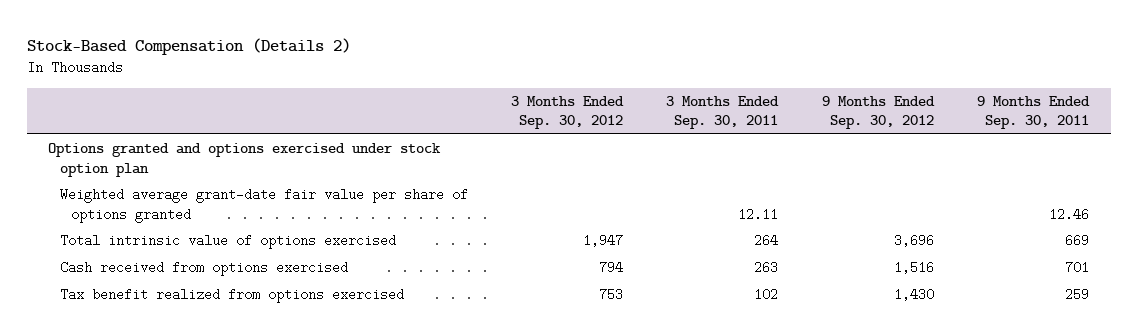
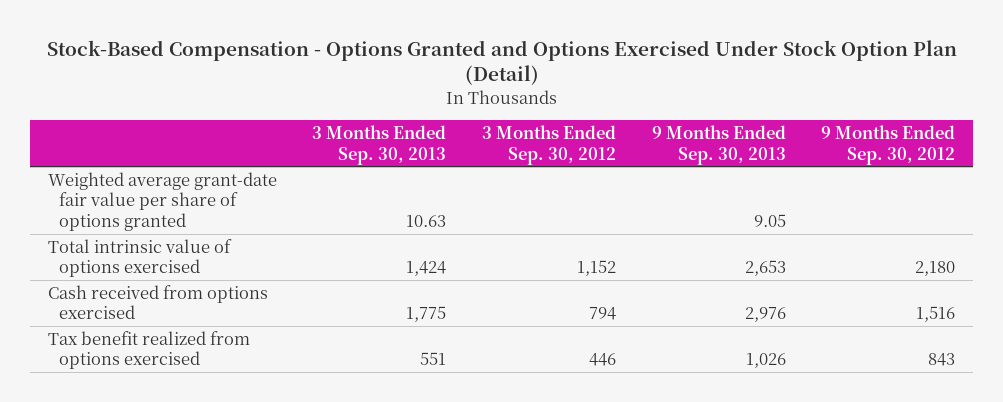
[26,37,351,55] Stock-Based Compensation (Details 2) -> [46,39,957,86] Stock-Based Compensation - Options Granted and Options Exercised Under Stock Option Plan (Detail)
[666,95,780,130] 3 Months Ended Sep. 30, 2011 -> none
[976,95,1090,130] 9 Months Ended Sep. 30, 2011 -> none
none -> [312,125,447,165] 3 Months Ended Sep. 30, 2013
none -> [651,125,786,165] 9 Months Ended Sep. 30, 2013
[48,143,442,177] Options granted and options exercised under stock option plan -> none
[583,234,624,248] 1,947 -> [577,260,617,277] 1,152
[893,234,934,248] 3,696 -> [915,261,956,277] 2,180
[599,288,624,302] 753 -> [589,353,617,367] 446
[893,288,934,302] 1,430 -> [928,353,956,367] 843

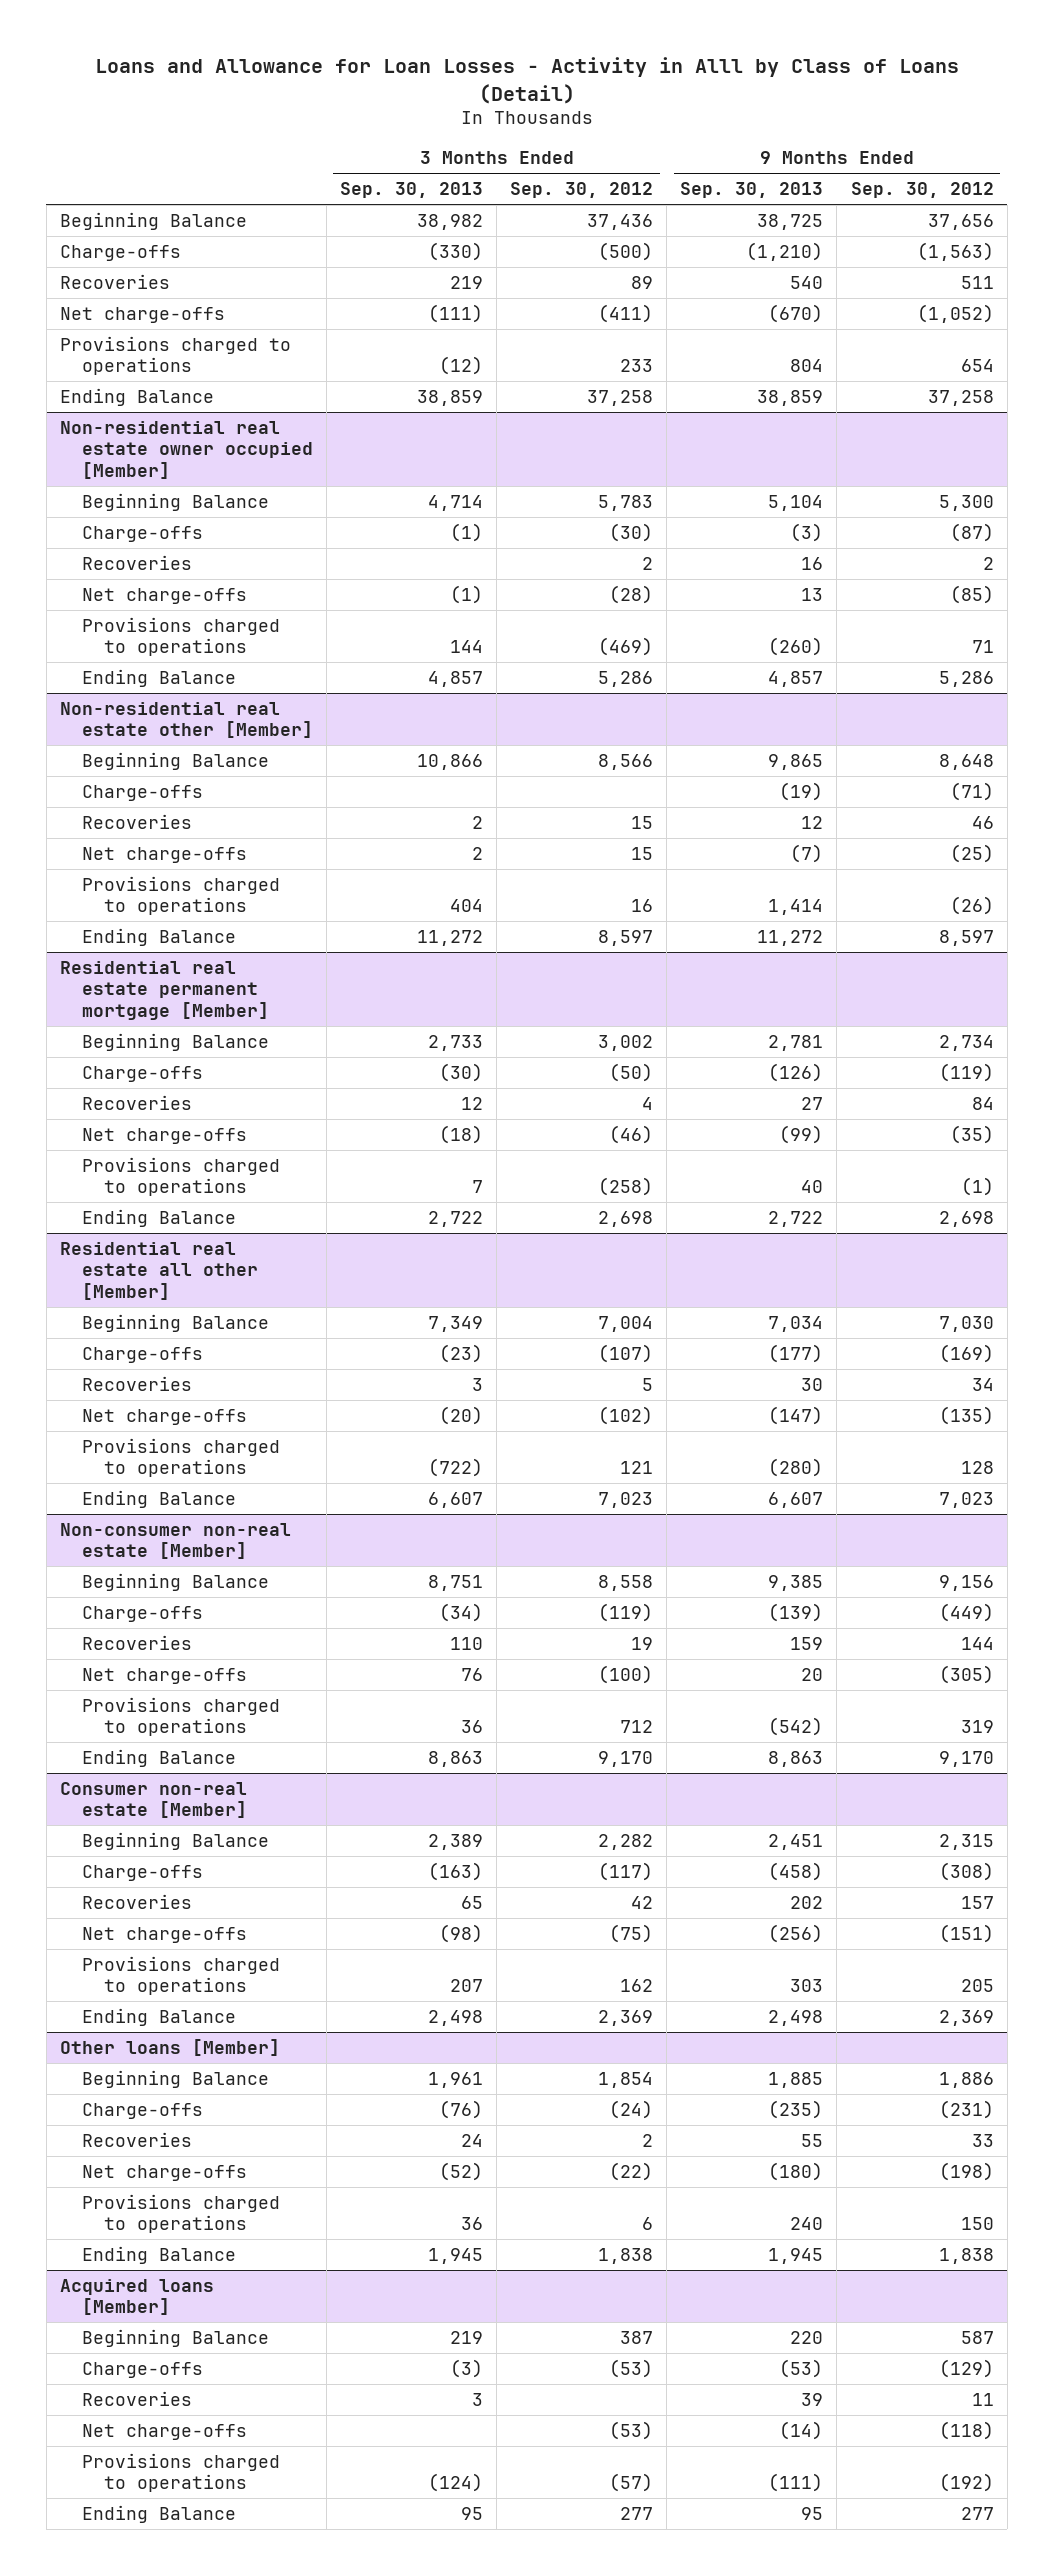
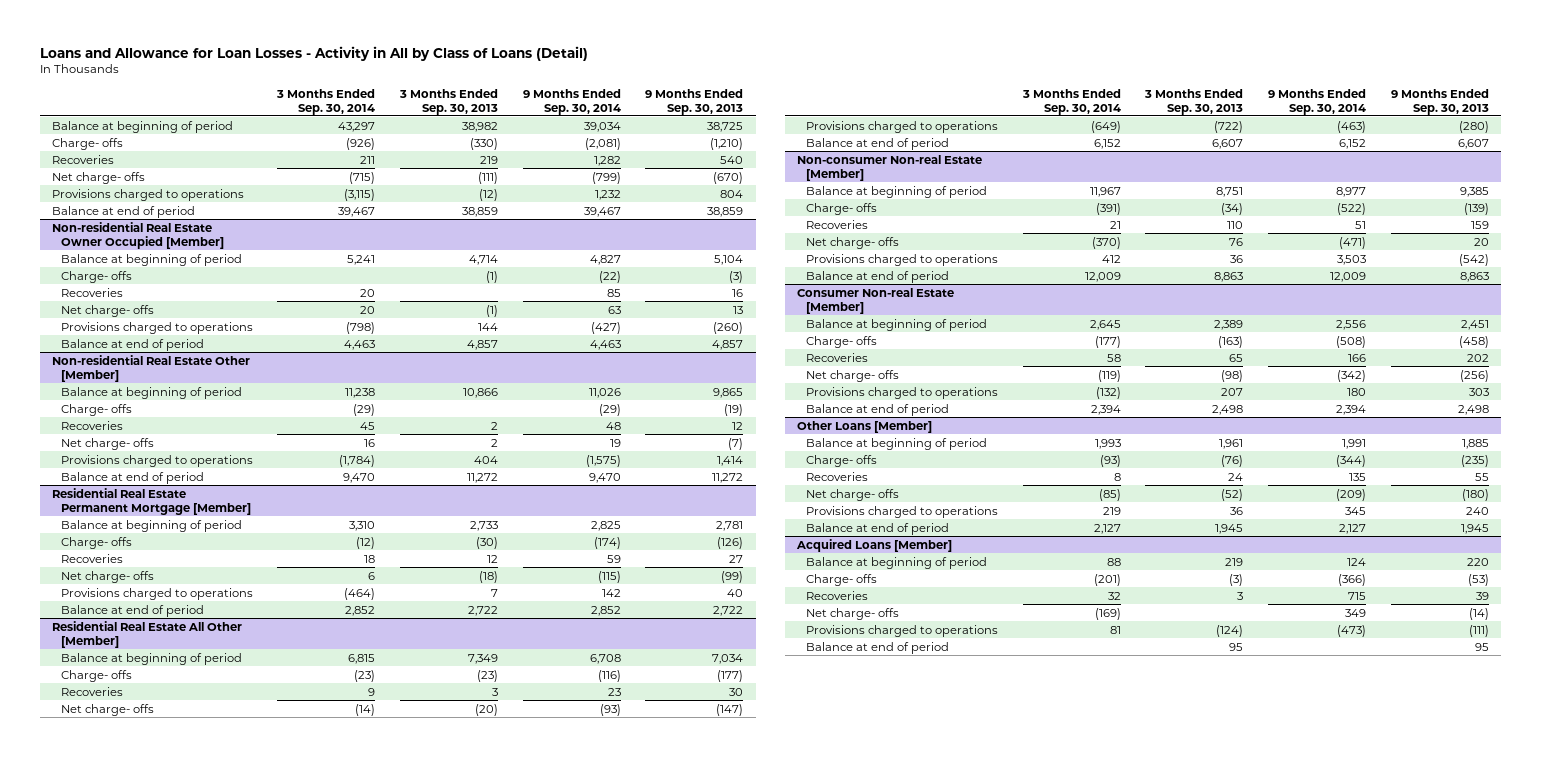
[94,57,959,104] Loans and Allowance for Loan Losses - Activity in Alll by Class of Loans (Detail) -> [39,45,588,61] Loans and Allowance for Loan Losses - Activity in All by Class of Loans (Detail)
[510,182,654,199] Sep. 30, 2012 -> none
[850,182,994,199] Sep. 30, 2012 -> none
none -> [276,88,376,115] 3 Months Ended Sep. 30, 2014
none -> [522,88,621,115] 9 Months Ended Sep. 30, 2014
[59,212,247,231] Beginning Balance -> [51,120,233,133] Balance at beginning of period
[59,245,181,262] Charge-offs -> [51,137,123,150] Charge- offs
[59,307,225,324] Net charge-offs -> [51,171,145,184] Net charge- offs
[59,388,214,407] Ending Balance -> [51,205,195,218] Balance at end of period
[59,421,313,479] Non-residential real estate owner occupied [Member] -> [51,221,224,249] Non-residential Real Estate Owner Occupied [Member]
[81,493,269,512] Beginning Balance -> [60,253,242,266] Balance at beginning of period
[81,526,203,543] Charge-offs -> [60,270,132,283] Charge- offs
[81,588,247,605] Net charge-offs -> [60,304,154,317] Net charge- offs
[81,669,236,688] Ending Balance -> [60,338,204,351] Balance at end of period
[59,702,313,739] Non-residential real estate other [Member] -> [51,354,250,382] Non-residential Real Estate Other [Member]
[81,752,269,771] Beginning Balance -> [60,386,242,399] Balance at beginning of period
[81,785,203,802] Charge-offs -> [60,403,132,416] Charge- offs
[81,847,247,864] Net charge-offs -> [60,437,154,450] Net charge- offs
[81,928,236,947] Ending Balance -> [60,471,204,484] Balance at end of period
[59,961,269,1020] Residential real estate permanent mortgage [Member] -> [51,487,251,515] Residential Real Estate Permanent Mortgage [Member]
[81,1033,269,1052] Beginning Balance -> [60,519,242,532] Balance at beginning of period
[81,1066,203,1083] Charge-offs -> [60,536,132,549] Charge- offs
[81,1128,247,1145] Net charge-offs -> [60,570,154,583] Net charge- offs
[81,1209,236,1228] Ending Balance -> [60,604,204,617] Balance at end of period
[59,1242,258,1300] Residential real estate all other [Member] -> [51,620,242,648] Residential Real Estate All Other [Member]
[81,1314,269,1333] Beginning Balance -> [60,652,242,665] Balance at beginning of period
[81,1347,203,1364] Charge-offs -> [60,669,132,682] Charge- offs
[81,1409,247,1426] Net charge-offs -> [60,703,154,716] Net charge- offs
[81,1490,236,1509] Ending Balance -> [805,137,949,150] Balance at end of period
[59,1523,291,1560] Non-consumer non-real estate [Member] -> [797,154,983,181] Non-consumer Non-real Estate [Member]
[81,1573,269,1592] Beginning Balance -> [805,185,987,198] Balance at beginning of period
[81,1606,203,1623] Charge-offs -> [805,202,877,215] Charge- offs
[81,1668,247,1685] Net charge-offs -> [805,236,899,249] Net charge- offs
[81,1749,236,1768] Ending Balance -> [805,270,949,283] Balance at end of period
[59,1782,247,1819] Consumer non-real estate [Member] -> [797,287,955,314] Consumer Non-real Estate [Member]
[81,1832,269,1851] Beginning Balance -> [805,318,987,331] Balance at beginning of period
[81,1865,203,1882] Charge-offs -> [805,335,877,348] Charge- offs
[81,1927,247,1944] Net charge-offs -> [805,369,899,382] Net charge- offs
[81,2008,236,2027] Ending Balance -> [805,403,949,416] Balance at end of period
[59,2039,280,2057] Other loans [Member] -> [797,420,933,433] Other Loans [Member]
[81,2070,269,2089] Beginning Balance -> [805,437,987,450] Balance at beginning of period
[81,2103,203,2120] Charge-offs -> [805,454,877,467] Charge- offs
[81,2165,247,2182] Net charge-offs -> [805,488,899,501] Net charge- offs
[81,2246,236,2265] Ending Balance -> [805,522,949,535] Balance at end of period
[59,2279,214,2316] Acquired loans [Member] -> [796,538,953,552] Acquired Loans [Member]
[81,2329,269,2348] Beginning Balance -> [805,556,987,569] Balance at beginning of period
[81,2362,203,2379] Charge-offs -> [805,573,877,586] Charge- offs
[81,2424,247,2441] Net charge-offs -> [805,607,899,620] Net charge- offs
[81,2505,236,2524] Ending Balance -> [805,641,949,654] Balance at end of period

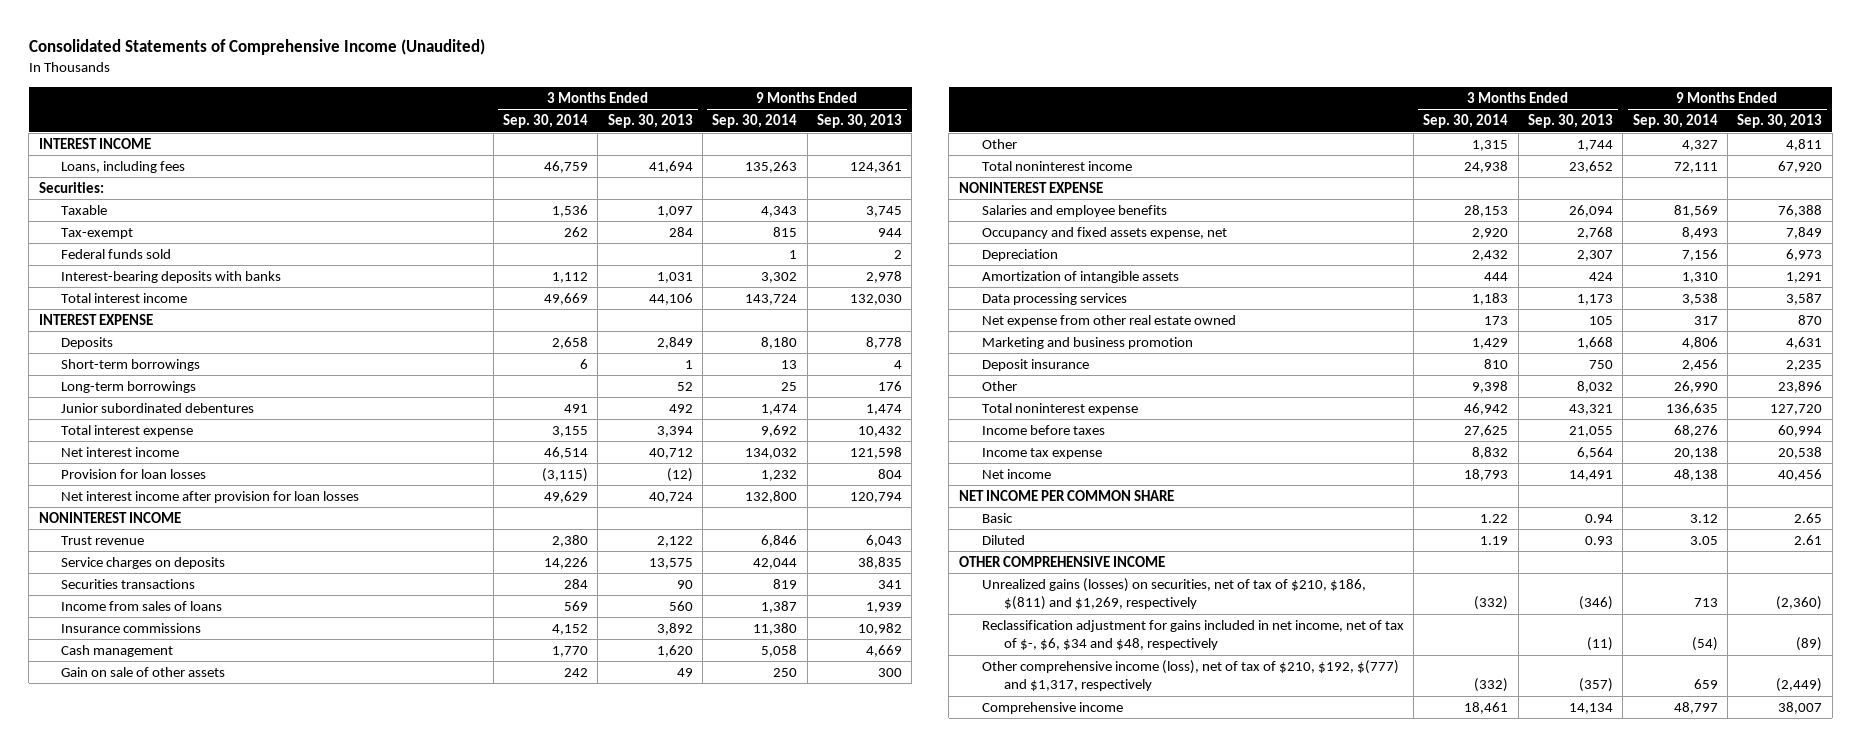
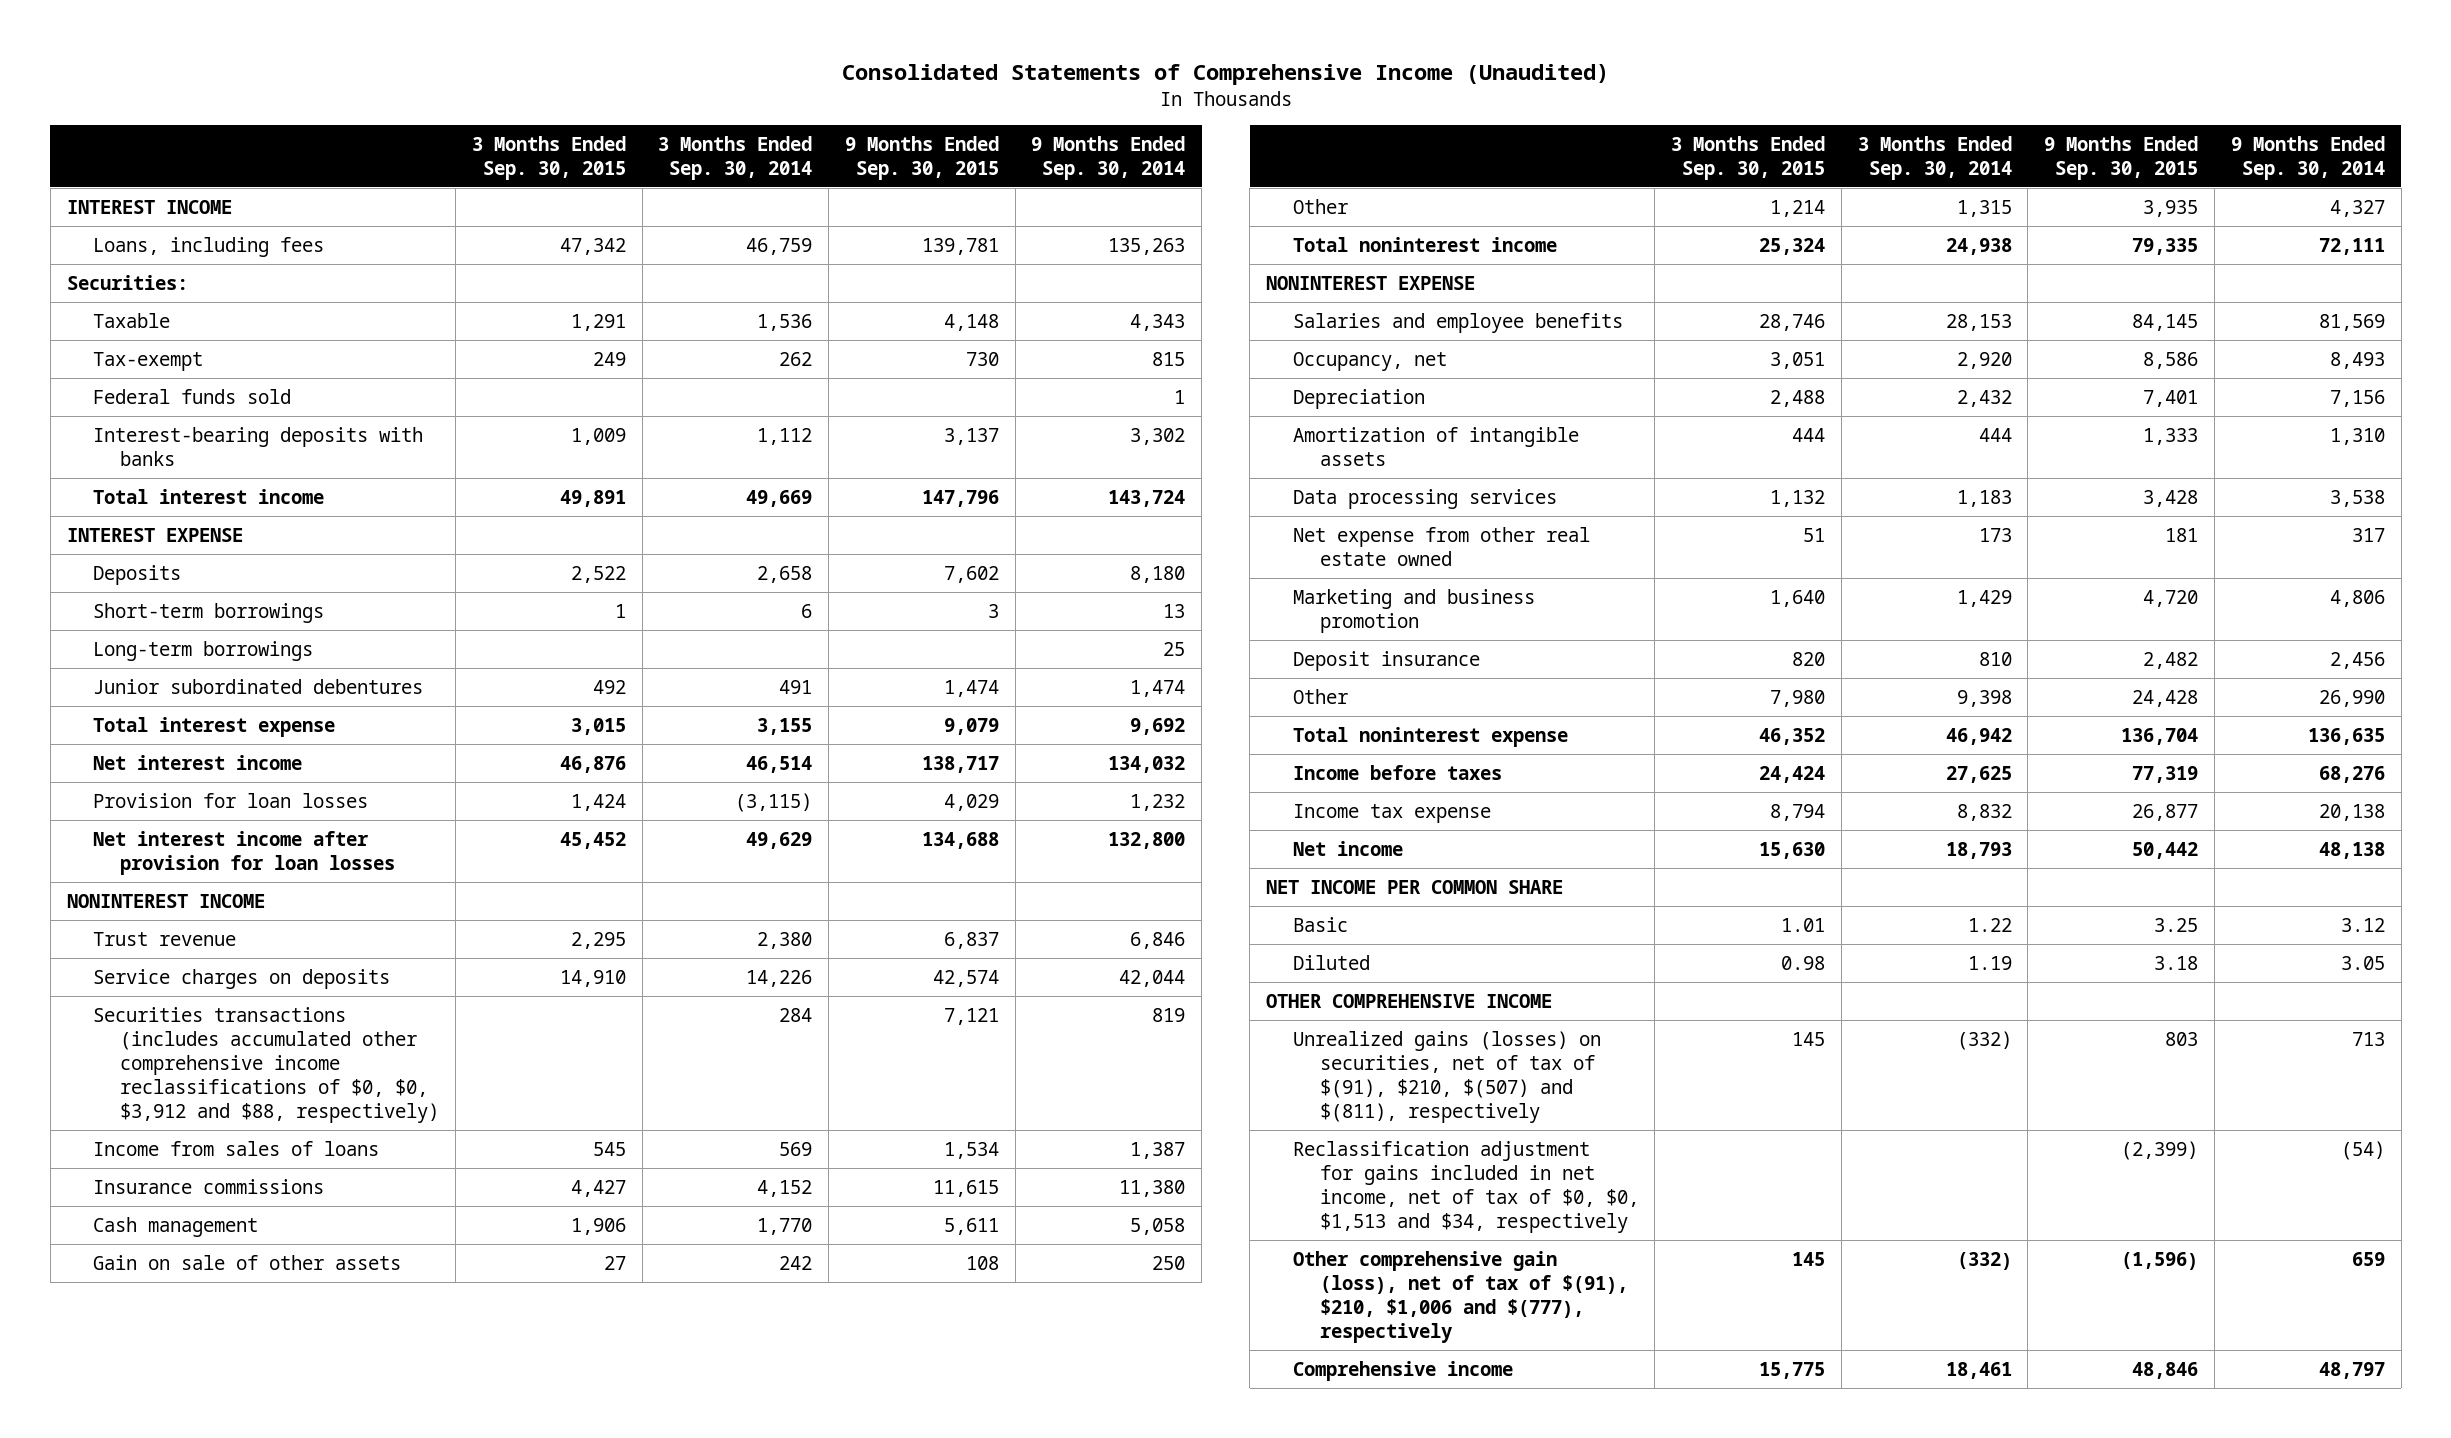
[607,114,693,129] Sep. 30, 2013 -> none
[816,114,902,129] Sep. 30, 2013 -> none
none -> [471,135,626,180] 3 Months Ended Sep. 30, 2015
none -> [844,135,999,180] 9 Months Ended Sep. 30, 2015
[61,579,196,590] Securities transactions -> [93,1006,440,1124] Securities transactions (includes accumulated other comprehensive income reclassifications of $0, $0, $3,912 and $88, respectively)
[981,227,1227,240] Occupancy and fixed assets expense, net -> [1292,351,1447,371] Occupancy, net
[981,578,1366,611] Unrealized gains (losses) on securities, net of tax of $210, $186, $(811) and $1,269, respectively -> [1292,1030,1601,1123] Unrealized gains (losses) on securities, net of tax of $(91), $210, $(507) and $(811), respectively
[981,620,1404,651] Reclassification adjustment for gains included in net income, net of tax of $-, $6, $34 and $48, respectively -> [1292,1140,1639,1233] Reclassification adjustment for gains included in net income, net of tax of $0, $0, $1,513 and $34, respectively
[981,660,1399,692] Other comprehensive income (loss), net of tax of $210, $192, $(777) and $1,317, respectively -> [1292,1250,1628,1343] Other comprehensive gain (loss), net of tax of $(91), $210, $1,006 and $(777), respectively

